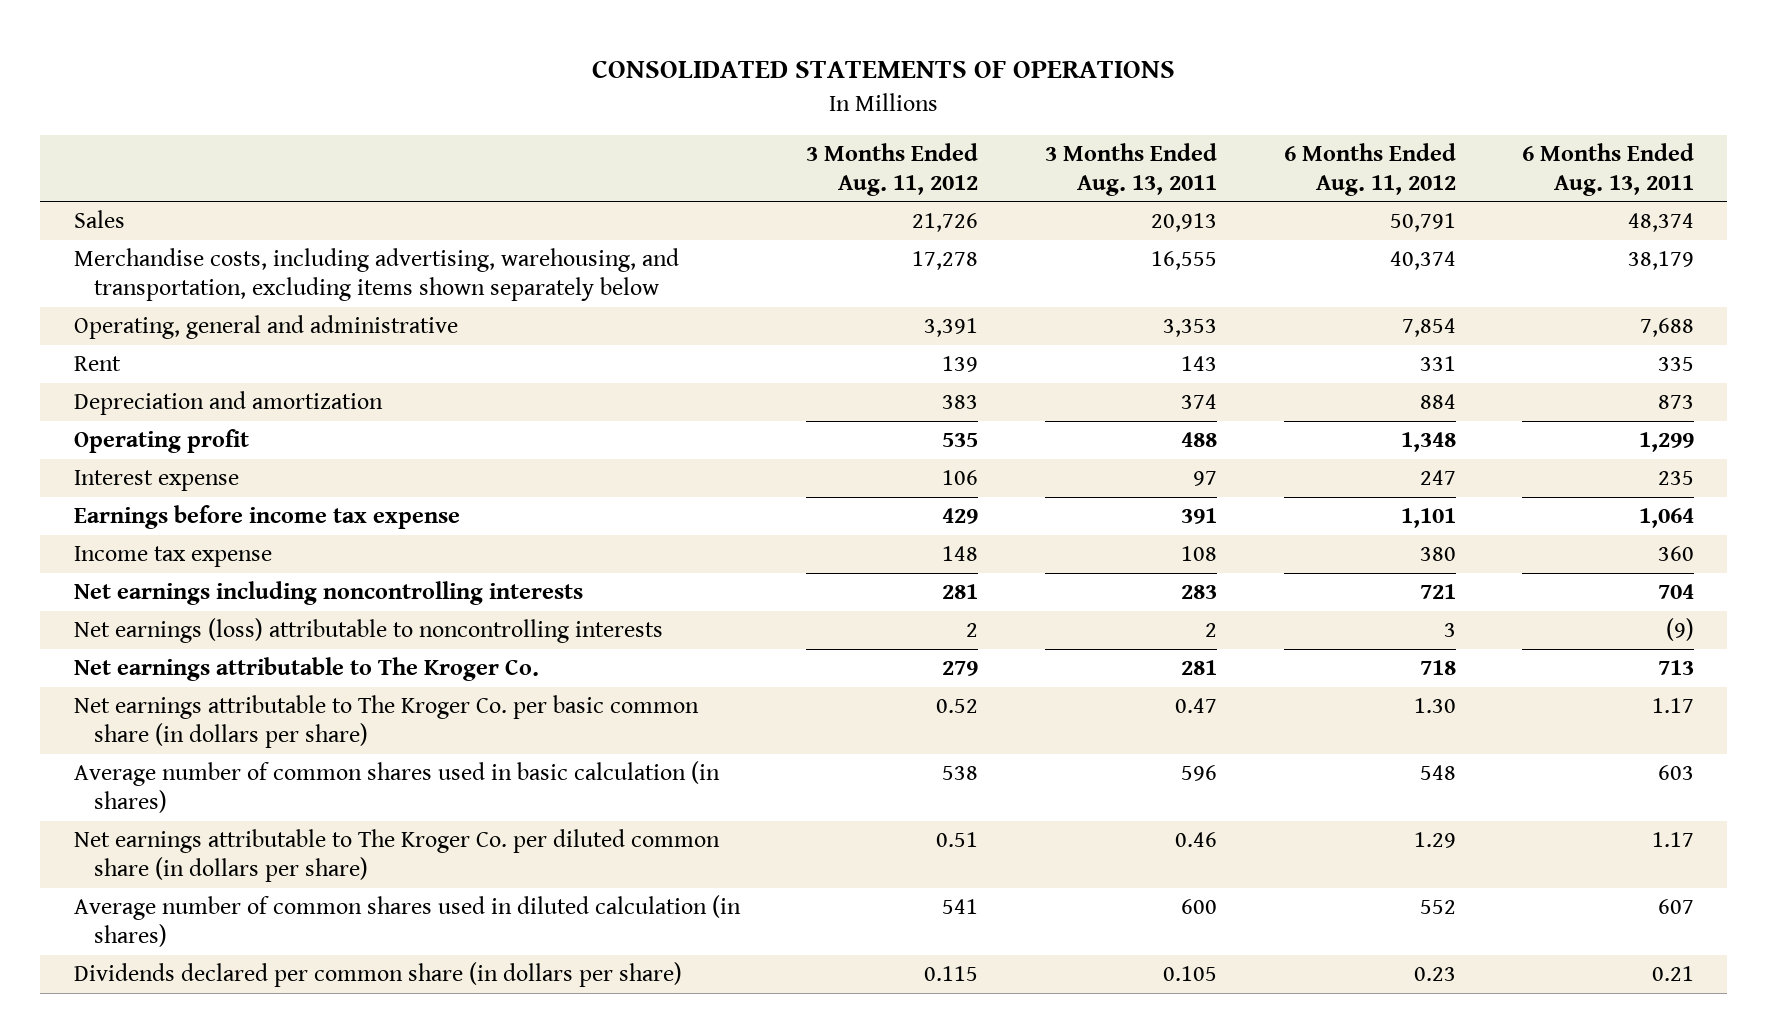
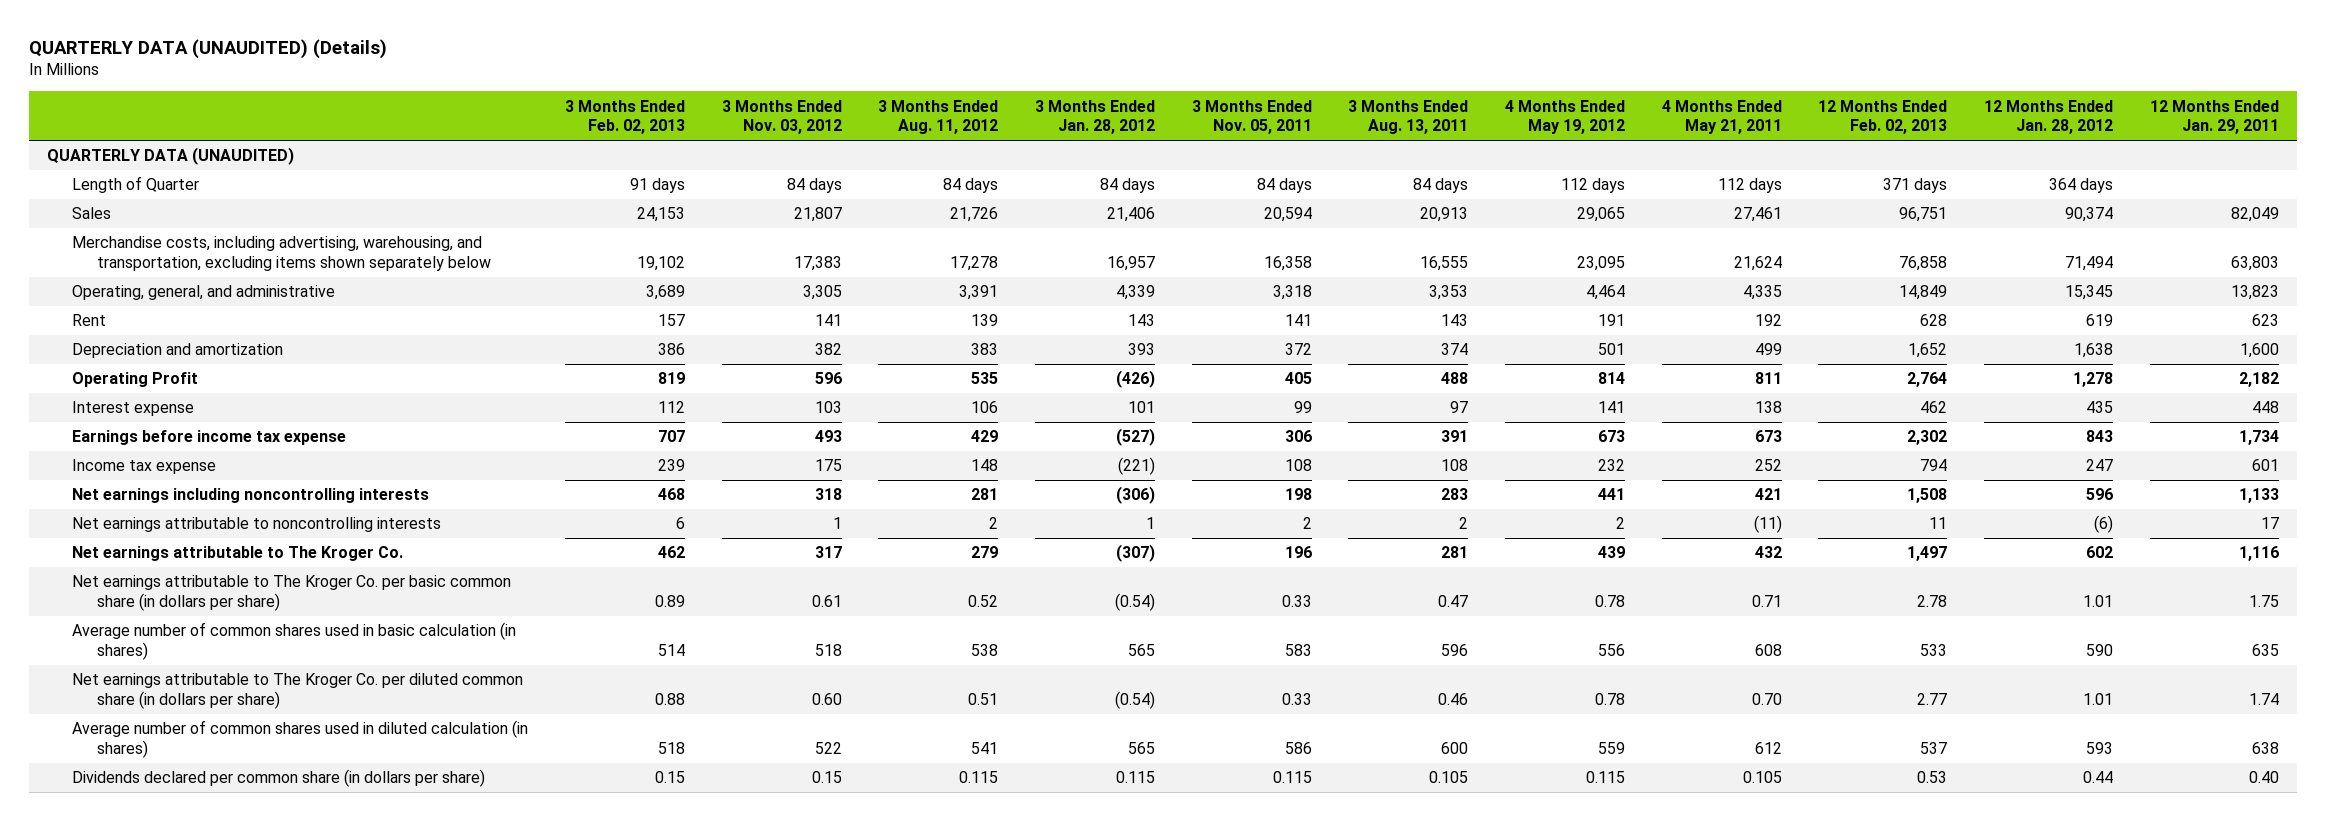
[591,59,1175,78] CONSOLIDATED STATEMENTS OF OPERATIONS -> [28,38,387,59] QUARTERLY DATA (UNAUDITED) (Details)
[1283,143,1456,196] 6 Months Ended Aug. 11, 2012 -> none
[1522,143,1695,196] 6 Months Ended Aug. 13, 2011 -> none
none -> [564,99,685,135] 3 Months Ended Feb. 02, 2013
none -> [721,99,842,135] 3 Months Ended Nov. 03, 2012
none -> [1034,99,1155,135] 3 Months Ended Jan. 28, 2012
none -> [1191,99,1312,135] 3 Months Ended Nov. 05, 2011
none -> [1505,99,1626,135] 4 Months Ended May 19, 2012
none -> [1661,99,1782,135] 4 Months Ended May 21, 2011
none -> [1818,99,1948,135] 12 Months Ended Feb. 02, 2013
none -> [1984,99,2114,135] 12 Months Ended Jan. 28, 2012
none -> [2149,99,2279,135] 12 Months Ended Jan. 29, 2011
none -> [47,147,295,166] QUARTERLY DATA (UNAUDITED)
none -> [72,176,200,194] Length of Quarter
[73,315,458,340] Operating, general and administrative -> [72,285,336,301] Operating, general, and administrative
[73,429,249,454] Operating profit -> [72,372,199,388] Operating Profit
[73,618,663,644] Net earnings (loss) attributable to noncontrolling interests -> [72,517,442,533] Net earnings attributable to noncontrolling interests

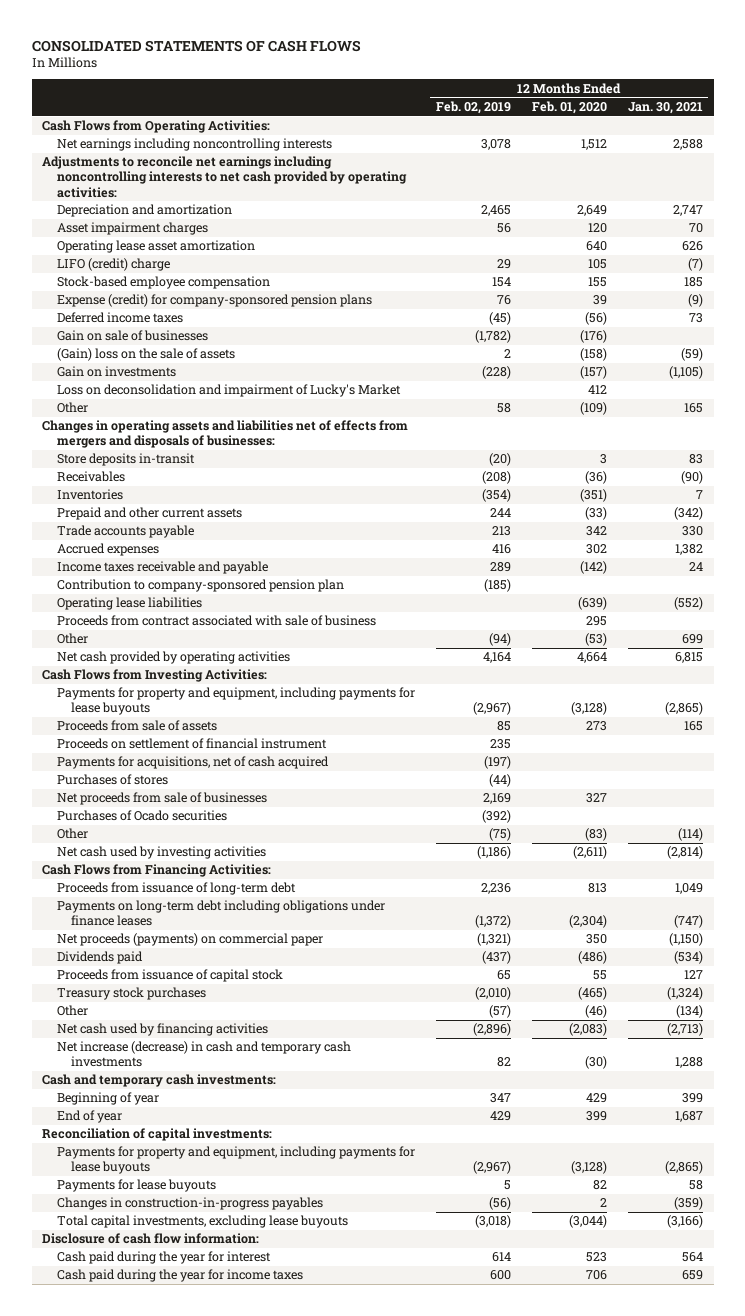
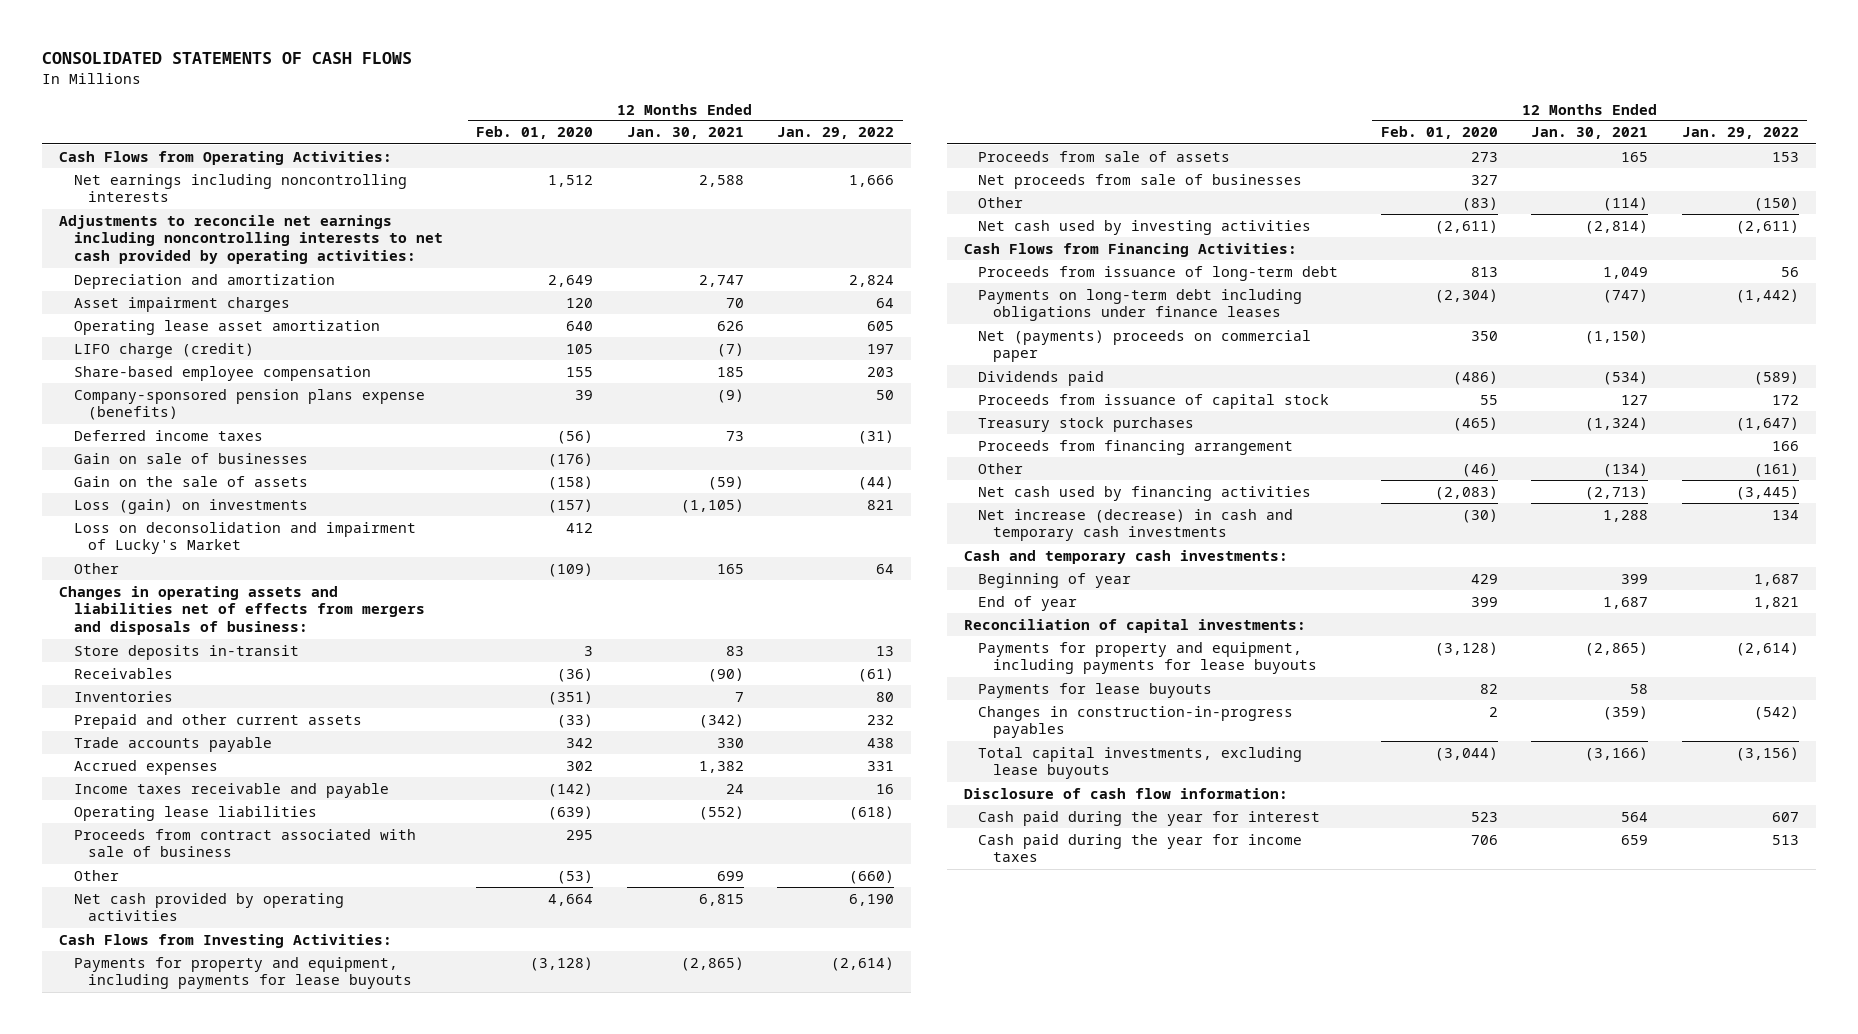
[435,100,511,114] Feb. 02, 2019 -> none
none -> [777,127,895,140] Jan. 29, 2022
[56,258,170,272] LIFO (credit) charge -> [73,342,254,358] LIFO charge (credit)
[56,276,270,290] Stock-based employee compensation -> [73,365,371,381] Share-based employee compensation
[56,294,372,308] Expense (credit) for company-sponsored pension plans -> [73,388,425,421] Company-sponsored pension plans expense (benefits)
[56,348,235,362] (Gain) loss on the sale of assets -> [73,475,308,487] Gain on the sale of assets
[56,366,176,378] Gain on investments -> [73,498,308,514] Loss (gain) on investments
[42,420,409,449] Changes in operating assets and liabilities net of effects from mergers and disposals of businesses: -> [59,585,425,636] Changes in operating assets and liabilities net of effects from mergers and disposals of business:
[56,579,344,593] Contribution to company-sponsored pension plan -> none
[56,738,327,750] Proceeds on settlement of financial instrument -> none
[56,756,329,770] Payments for acquisitions, net of cash acquired -> none
[56,774,168,786] Purchases of stores -> none
[56,810,227,822] Purchases of Ocado securities -> none
[56,933,323,947] Net proceeds (payments) on commercial paper -> [978,329,1312,363] Net (payments) proceeds on commercial paper
none -> [978,439,1294,455] Proceeds from financing arrangement

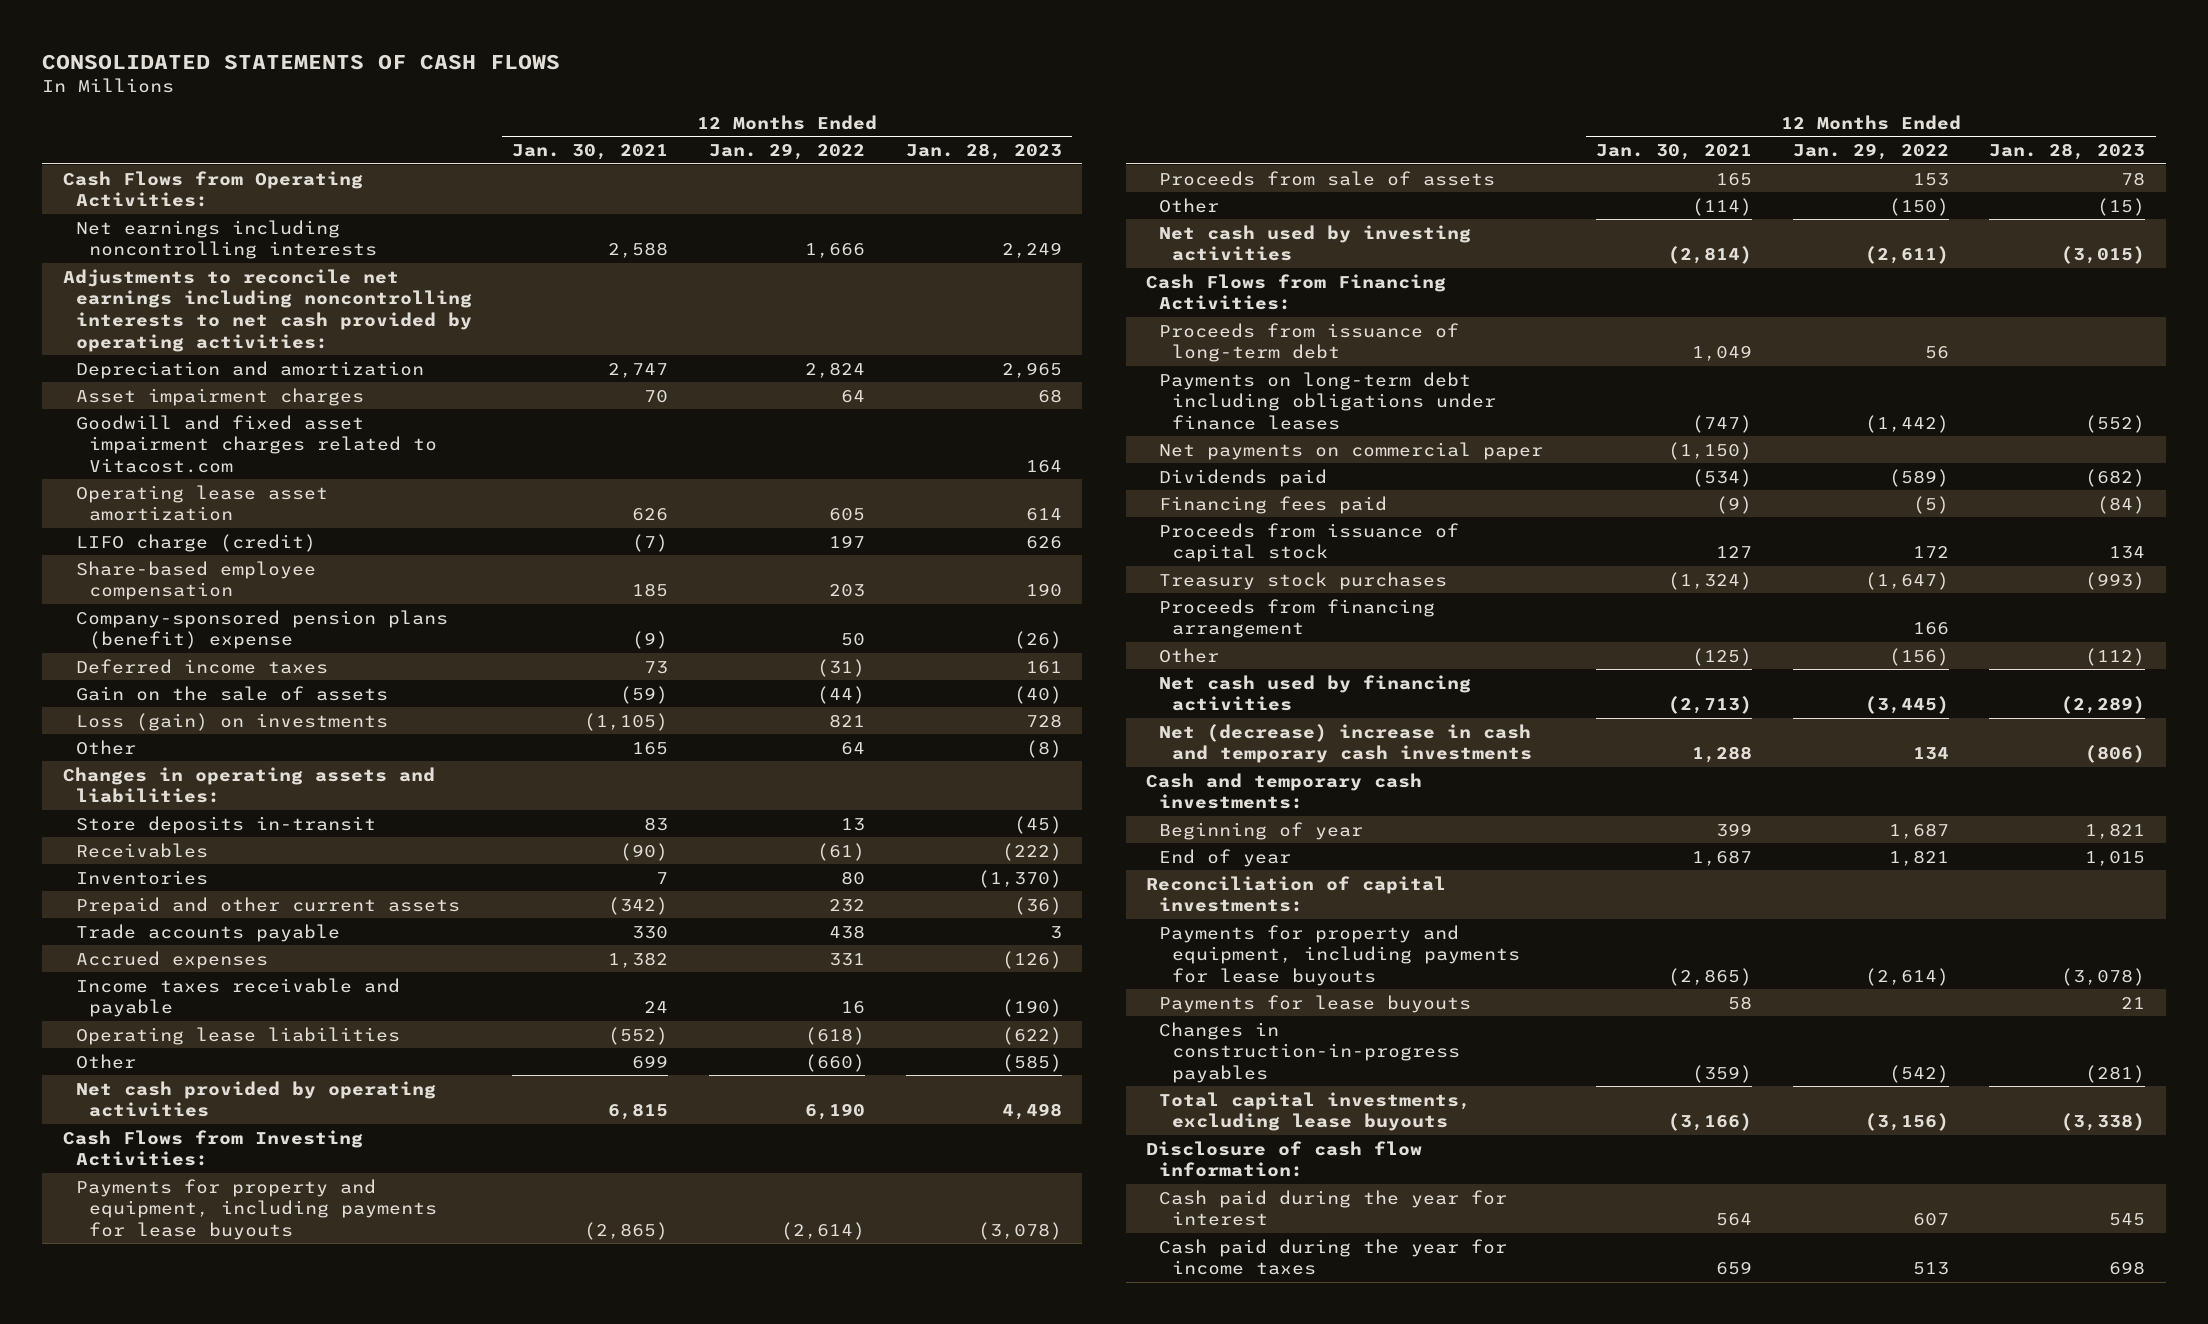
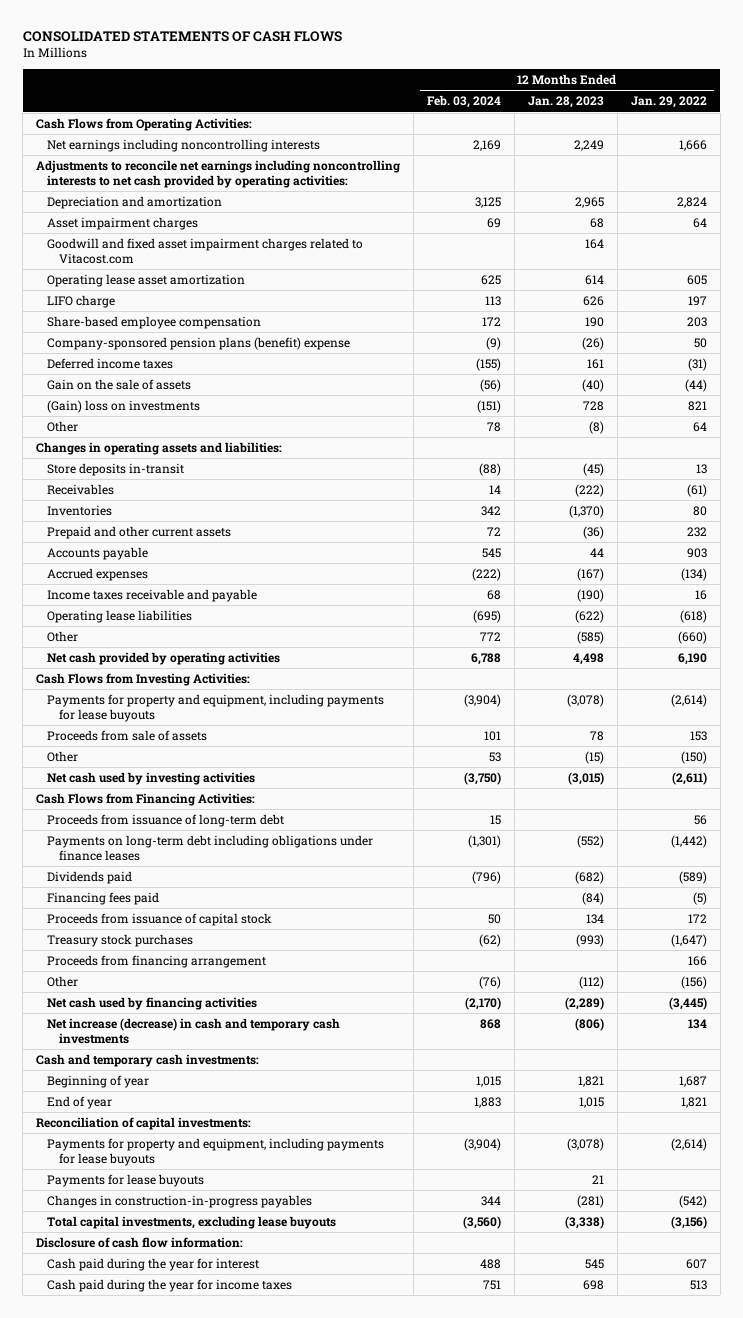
[512,144,669,161] Jan. 30, 2021 -> none
none -> [427,95,502,109] Feb. 03, 2024
[75,533,316,552] LIFO charge (credit) -> [47,294,116,308] LIFO charge
[75,712,388,731] Loss (gain) on investments -> [47,399,201,413] (Gain) loss on investments
[75,923,340,942] Trade accounts payable -> [47,546,149,560] Accounts payable
[829,924,866,939] 438 -> [686,547,707,558] 903
[1050,925,1063,939] 3 -> [590,547,605,557] 44
[829,952,866,966] 331 -> [680,567,707,581] (134)
[1002,950,1063,969] (126) -> [577,567,605,581] (167)
[1158,441,1543,460] Net payments on commercial paper -> none
[1158,723,1532,764] Net (decrease) increase in cash and temporary cash investments -> [47,1017,341,1044] Net increase (decrease) in cash and temporary cash investments

